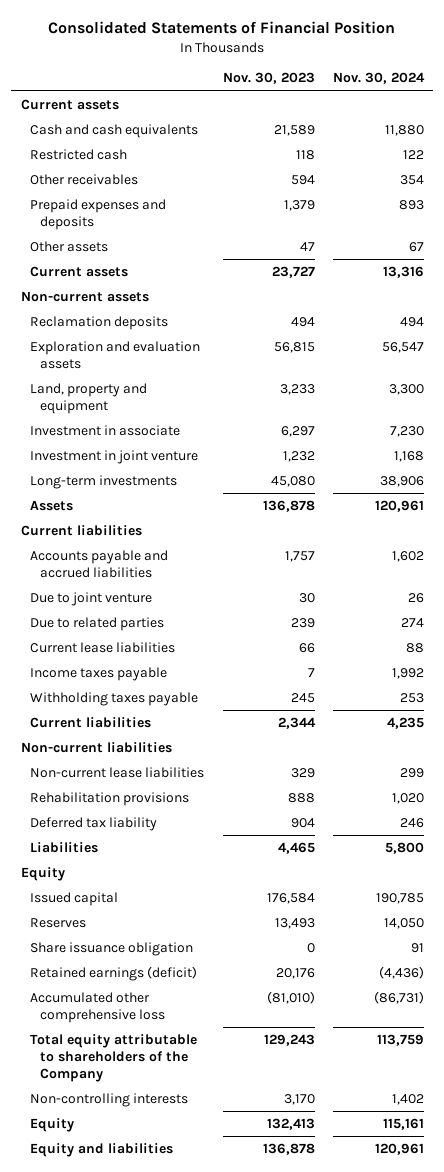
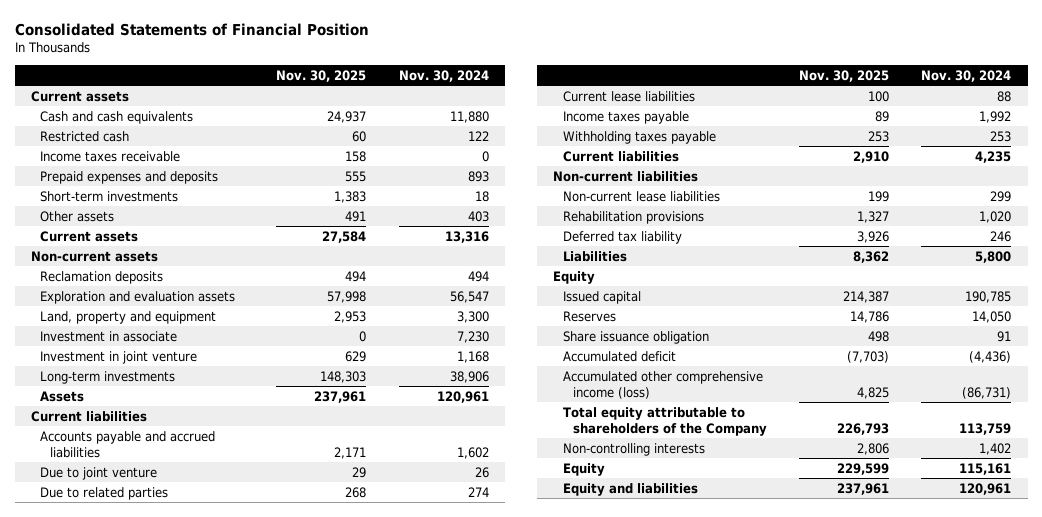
[222,72,315,85] Nov. 30, 2023 -> none
none -> [276,69,367,82] Nov. 30, 2025
[30,173,139,185] Other receivables -> none
none -> [40,150,181,162] Income taxes receivable
none -> [40,190,179,202] Short-term investments
[408,241,424,252] 67 -> [467,210,489,222] 403
[30,965,198,981] Retained earnings (deficit) -> [563,350,677,362] Accumulated deficit
[30,991,166,1023] Accumulated other comprehensive loss -> [563,370,764,400] Accumulated other comprehensive income (loss)

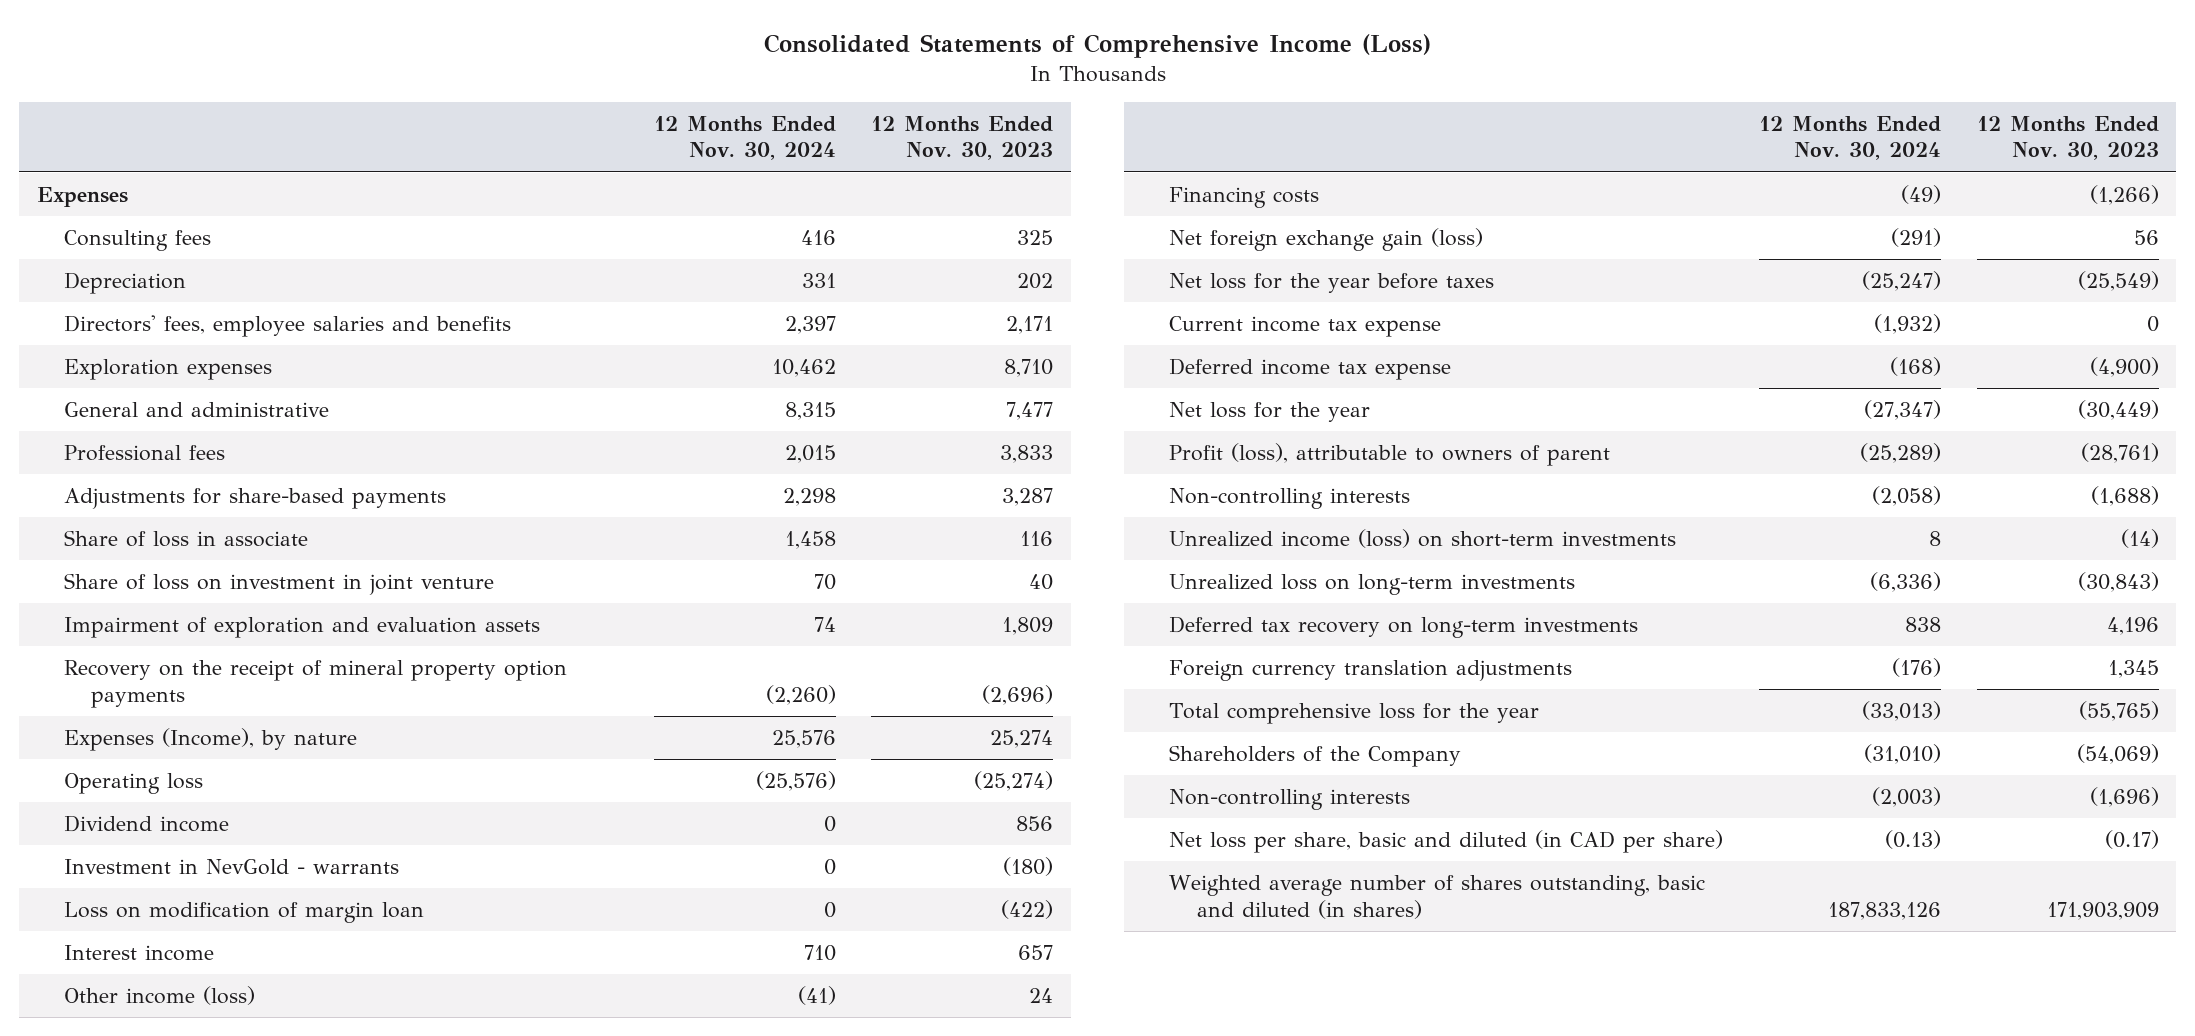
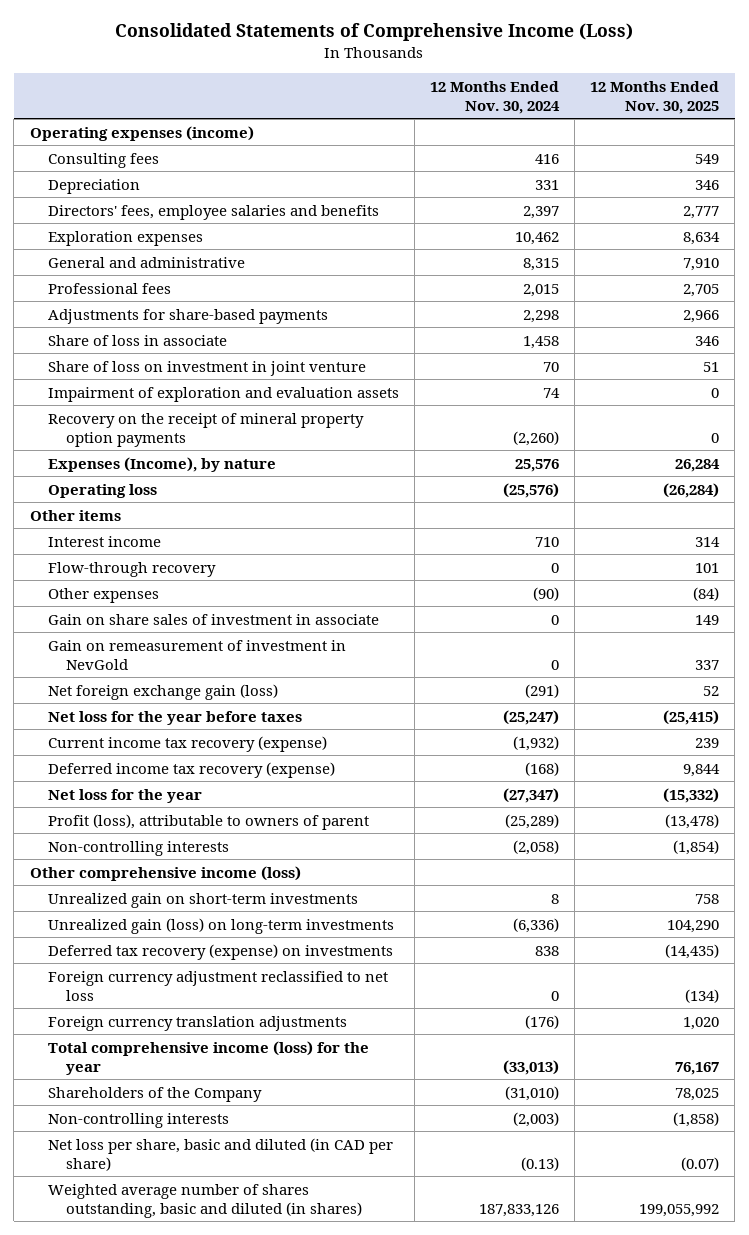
[871,115,1054,161] 12 Months Ended Nov. 30, 2023 -> none
none -> [590,80,720,114] 12 Months Ended Nov. 30, 2025
[36,187,128,208] Expenses -> [29,125,254,141] Operating expenses (income)
[63,815,229,833] Dividend income -> none
[63,859,399,876] Investment in NevGold - warrants -> none
[63,902,424,924] Loss on modification of margin loan -> none
none -> [29,509,121,521] Other items
[1169,187,1320,209] Financing costs -> none
none -> [47,561,216,577] Flow-through recovery
[63,986,255,1006] Other income (loss) -> [47,587,159,603] Other expenses
[797,986,836,1006] (41) -> [532,586,559,601] (90)
none -> [47,613,379,625] Gain on share sales of investment in associate
none -> [47,639,346,670] Gain on remeasurement of investment in NevGold
[1169,316,1442,338] Current income tax expense -> [47,735,327,752] Current income tax recovery (expense)
[1169,358,1452,381] Deferred income tax expense -> [47,761,335,778] Deferred income tax recovery (expense)
none -> [29,865,301,881] Other comprehensive income (loss)
[1169,529,1677,549] Unrealized income (loss) on short-term investments -> [47,892,358,908] Unrealized gain on short-term investments
[1169,574,1576,596] Unrealized loss on long-term investments -> [47,917,394,934] Unrealized gain (loss) on long-term investments
[1169,616,1639,639] Deferred tax recovery on long-term investments -> [47,943,393,960] Deferred tax recovery (expense) on investments
none -> [47,970,388,1001] Foreign currency adjustment reclassified to net loss
[1169,703,1540,725] Total comprehensive loss for the year -> [47,1040,369,1075] Total comprehensive income (loss) for the year

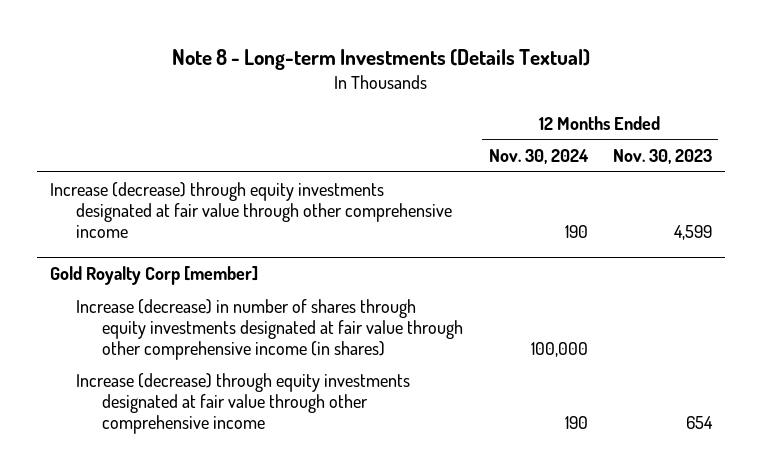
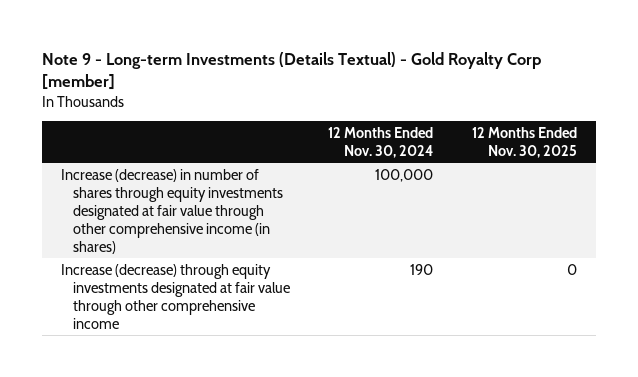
[171,49,590,71] Note 8 - Long-term Investments (Details Textual) -> [42,51,542,91] Note 9 - Long-term Investments (Details Textual) - Gold Royalty Corp [member]
[613,149,713,165] Nov. 30, 2023 -> none
none -> [471,126,577,159] 12 Months Ended Nov. 30, 2025
[49,181,452,238] Increase (decrease) through equity investments designated at fair value through other comprehensive income -> none
[49,266,258,286] Gold Royalty Corp [member] -> none

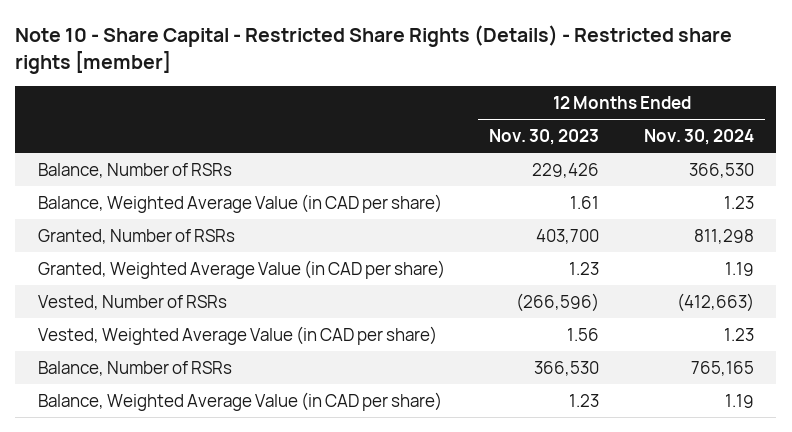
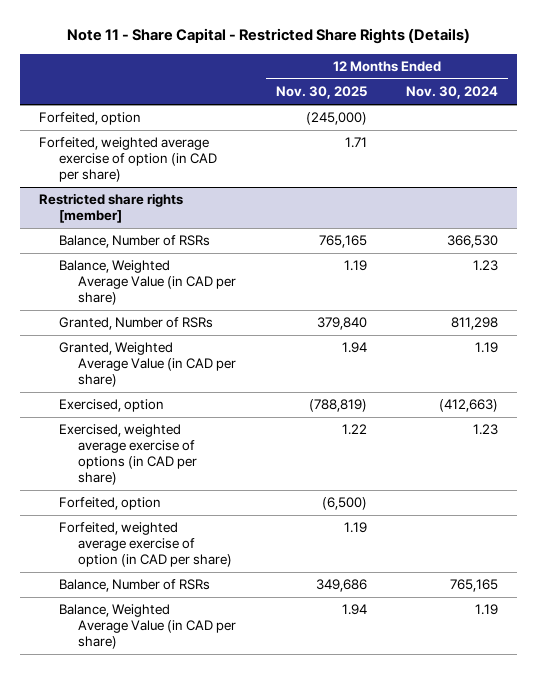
[15,25,733,74] Note 10 - Share Capital - Restricted Share Rights (Details) - Restricted share rights [member] -> [66,28,470,45] Note 11 - Share Capital - Restricted Share Rights (Details)
[489,128,600,145] Nov. 30, 2023 -> none
none -> [275,86,367,100] Nov. 30, 2025
none -> [39,112,142,126] Forfeited, option
none -> [39,137,217,182] Forfeited, weighted average exercise of option (in CAD per share)
none -> [39,193,184,224] Restricted share rights [member]
[37,294,227,310] Vested, Number of RSRs -> [58,399,164,413] Exercised, option
[37,325,437,345] Vested, Weighted Average Value (in CAD per share) -> [58,424,198,485] Exercised, weighted average exercise of options (in CAD per share)
none -> [58,497,161,511] Forfeited, option
none -> [58,522,233,567] Forfeited, weighted average exercise of option (in CAD per share)

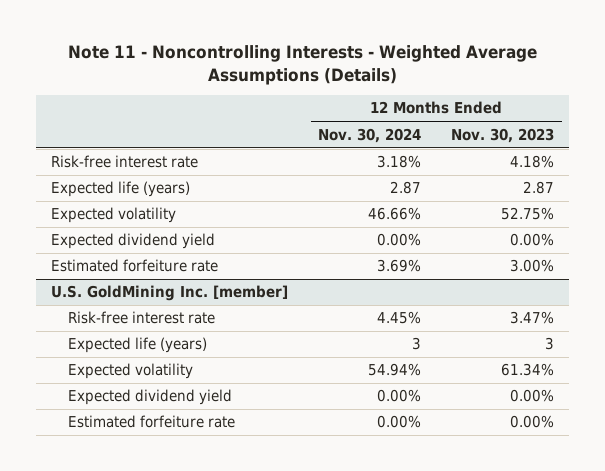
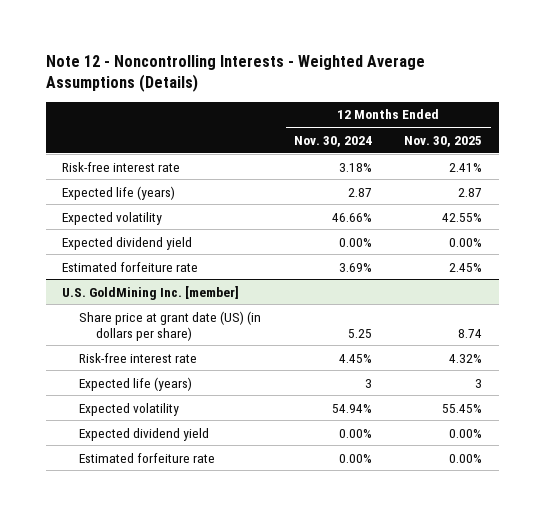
[67,45,537,85] Note 11 - Noncontrolling Interests - Weighted Average Assumptions (Details) -> [45,54,425,93] Note 12 - Noncontrolling Interests - Weighted Average Assumptions (Details)
[451,127,555,143] Nov. 30, 2023 -> none
none -> [404,135,483,147] Nov. 30, 2025
none -> [79,310,262,341] Share price at grant date (US) (in dollars per share)

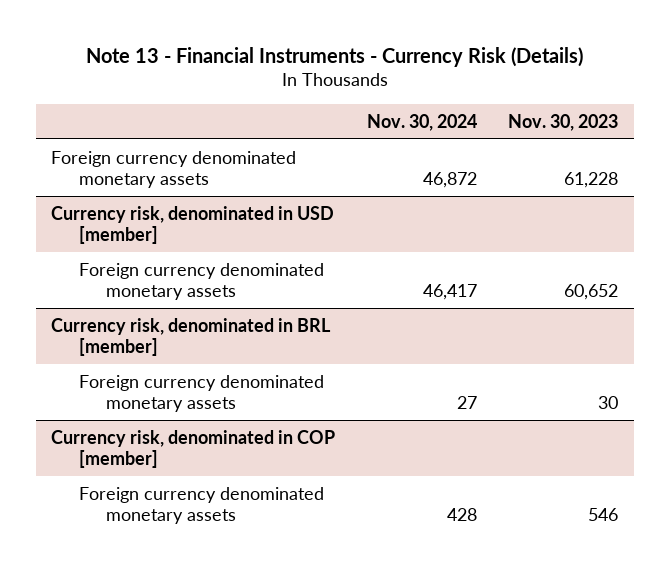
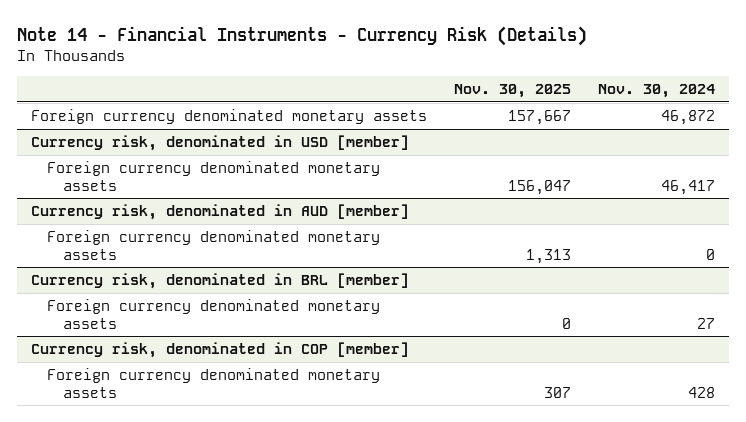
[85,46,583,67] Note 13 - Financial Instruments - Currency Risk (Details) -> [17,25,588,46] Note 14 - Financial Instruments - Currency Risk (Details)
[508,113,619,131] Nov. 30, 2023 -> none
none -> [454,83,572,98] Nov. 30, 2025
none -> [30,204,409,221] Currency risk, denominated in AUD [member]
none -> [47,230,381,260] Foreign currency denominated monetary assets

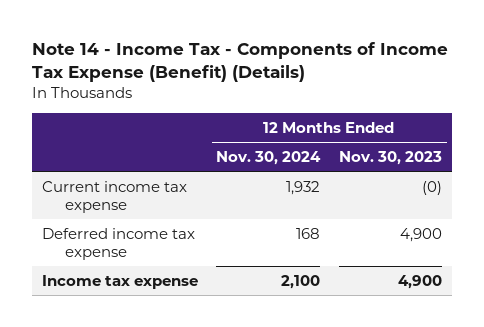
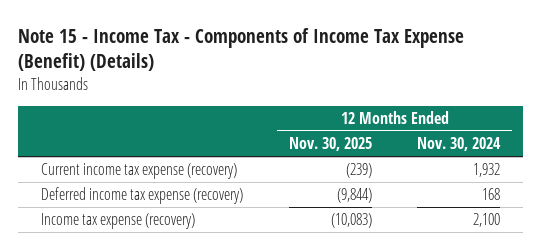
[32,42,449,83] Note 14 - Income Tax - Components of Income Tax Expense (Benefit) (Details) -> [18,28,465,71] Note 15 - Income Tax - Components of Income Tax Expense (Benefit) (Details)
[339,150,443,165] Nov. 30, 2023 -> none
none -> [288,137,372,152] Nov. 30, 2025
[41,180,187,213] Current income tax expense -> [40,163,237,180] Current income tax expense (recovery)
[41,227,195,260] Deferred income tax expense -> [40,187,243,205] Deferred income tax expense (recovery)
[41,274,198,289] Income tax expense -> [40,213,195,230] Income tax expense (recovery)

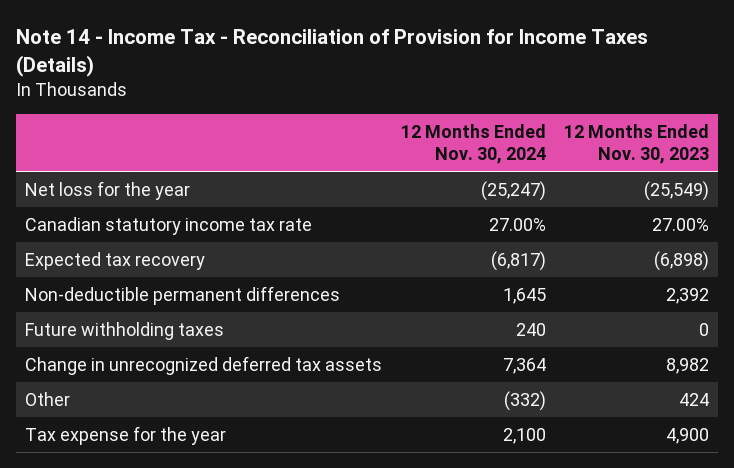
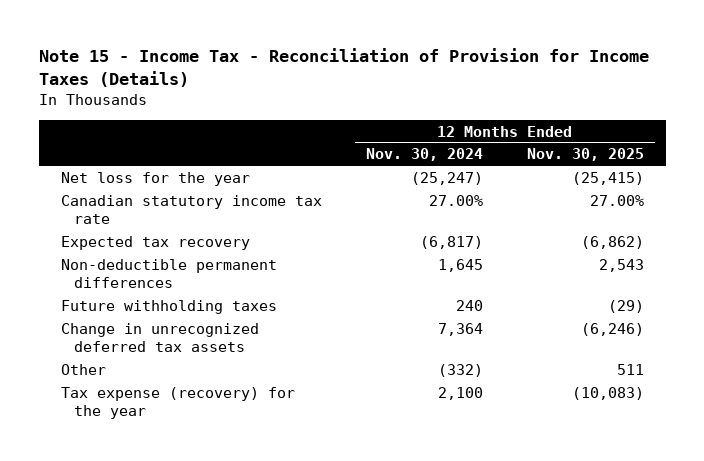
[16,28,649,77] Note 14 - Income Tax - Reconciliation of Provision for Income Taxes (Details) -> [38,47,649,87] Note 15 - Income Tax - Reconciliation of Provision for Income Taxes (Details)
[564,124,710,164] 12 Months Ended Nov. 30, 2023 -> none
none -> [526,148,644,162] Nov. 30, 2025
[25,426,227,446] Tax expense for the year -> [60,386,295,420] Tax expense (recovery) for the year

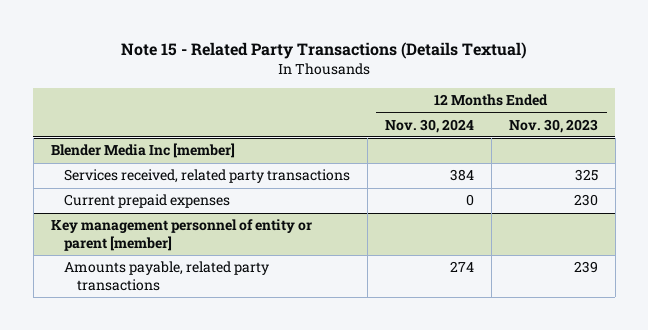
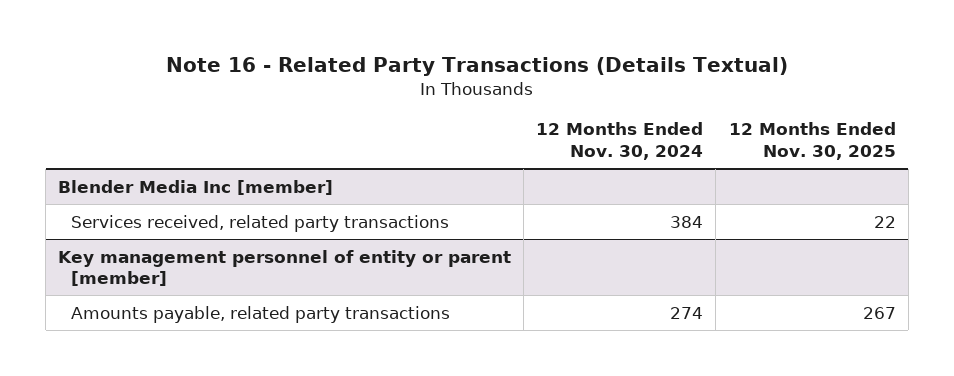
[121,41,528,59] Note 15 - Related Party Transactions (Details Textual) -> [165,57,788,77] Note 16 - Related Party Transactions (Details Textual)
[508,118,598,133] Nov. 30, 2023 -> none
none -> [728,122,896,161] 12 Months Ended Nov. 30, 2025
[63,194,230,209] Current prepaid expenses -> none

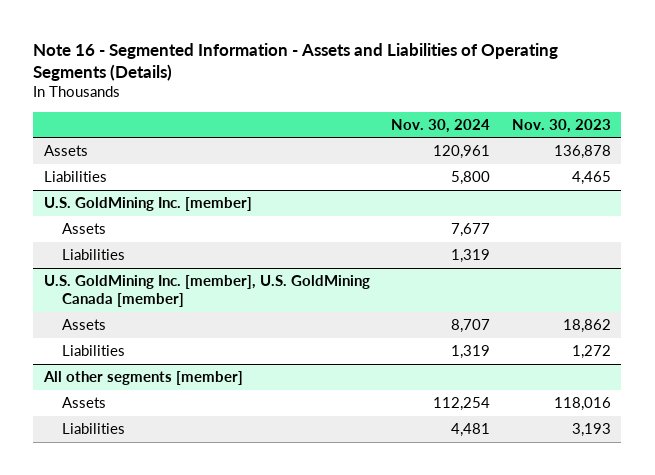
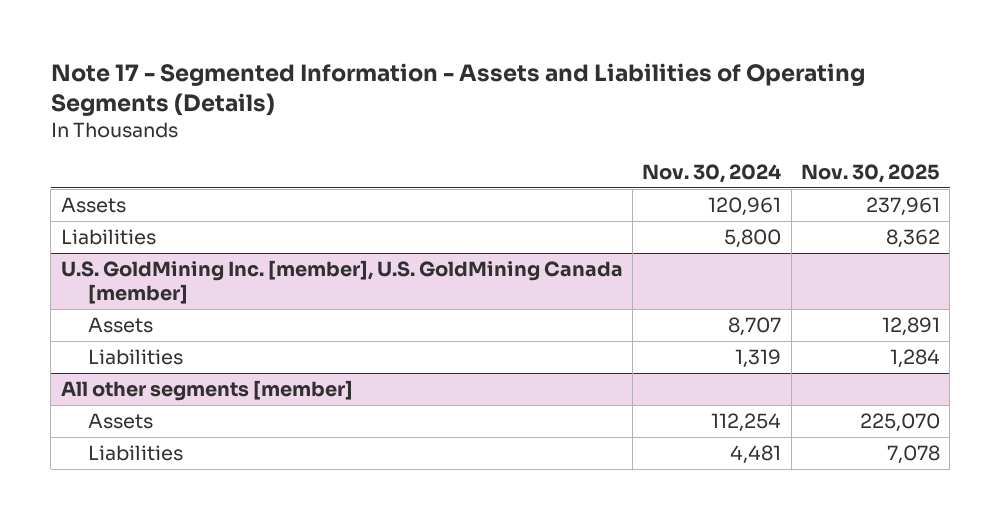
[33,42,559,82] Note 16 - Segmented Information - Assets and Liabilities of Operating Segments (Details) -> [50,62,865,116] Note 17 - Segmented Information - Assets and Liabilities of Operating Segments (Details)
[511,118,611,133] Nov. 30, 2023 -> none
none -> [800,164,940,184] Nov. 30, 2025
[43,196,252,211] U.S. GoldMining Inc. [member] -> none
[62,222,107,234] Assets -> none
[62,248,126,260] Liabilities -> none

